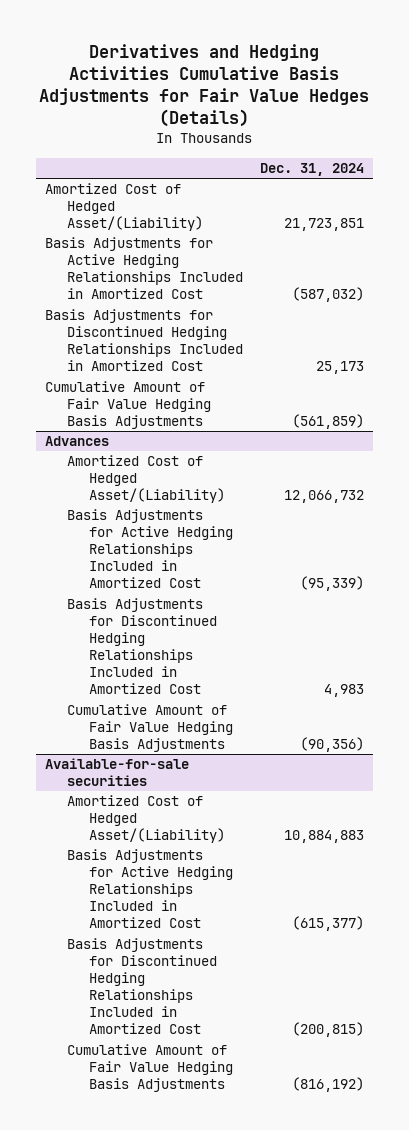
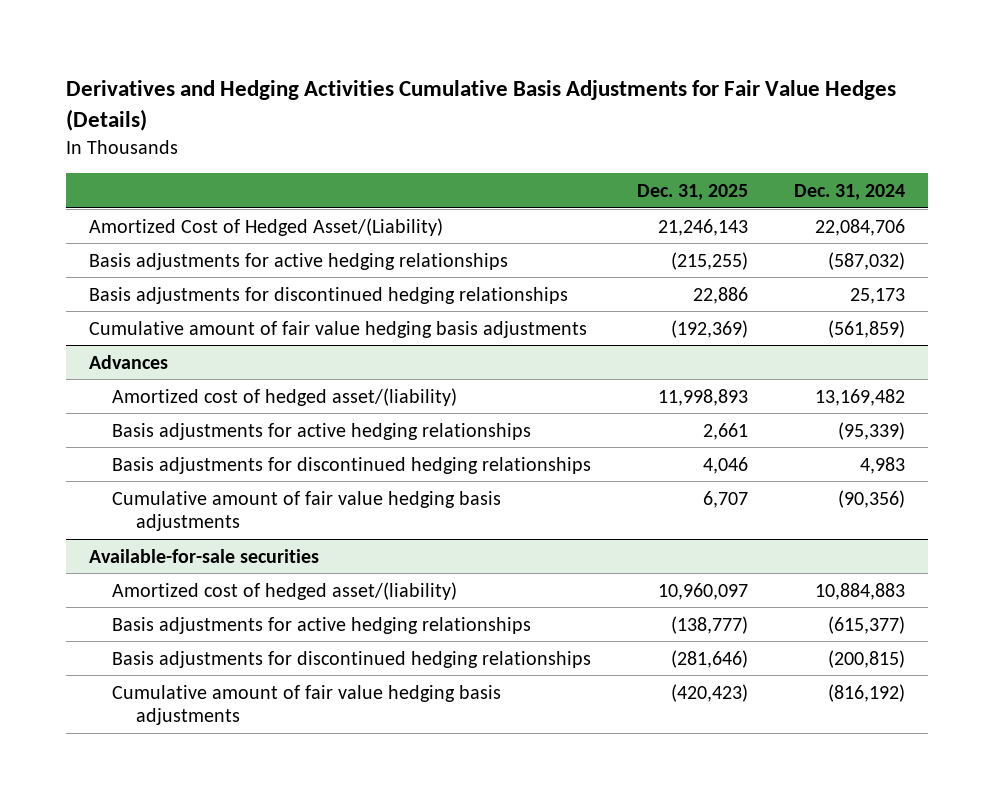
none -> [637,183,749,200] Dec. 31, 2025
[284,218,365,232] 21,723,851 -> [815,218,906,236] 22,084,706
[44,237,243,300] Basis Adjustments for Active Hedging Relationships Included in Amortized Cost -> [88,252,508,270] Basis adjustments for active hedging relationships
[44,309,243,372] Basis Adjustments for Discontinued Hedging Relationships Included in Amortized Cost -> [88,286,568,304] Basis adjustments for discontinued hedging relationships
[44,381,211,430] Cumulative Amount of Fair Value Hedging Basis Adjustments -> [88,320,587,338] Cumulative amount of fair value hedging basis adjustments
[66,455,225,504] Amortized Cost of Hedged Asset/(Liability) -> [112,387,458,406] Amortized cost of hedged asset/(liability)
[284,490,365,504] 12,066,732 -> [815,388,906,406] 13,169,482
[66,509,233,589] Basis Adjustments for Active Hedging Relationships Included in Amortized Cost -> [112,422,532,440] Basis adjustments for active hedging relationships
[66,598,217,695] Basis Adjustments for Discontinued Hedging Relationships Included in Amortized Cost -> [112,456,592,474] Basis adjustments for discontinued hedging relationships
[66,704,233,753] Cumulative Amount of Fair Value Hedging Basis Adjustments -> [112,490,502,531] Cumulative amount of fair value hedging basis adjustments
[66,795,225,844] Amortized Cost of Hedged Asset/(Liability) -> [112,581,458,600] Amortized cost of hedged asset/(liability)
[66,849,233,929] Basis Adjustments for Active Hedging Relationships Included in Amortized Cost -> [112,616,532,634] Basis adjustments for active hedging relationships
[66,938,217,1035] Basis Adjustments for Discontinued Hedging Relationships Included in Amortized Cost -> [112,650,592,668] Basis adjustments for discontinued hedging relationships
[66,1044,233,1093] Cumulative Amount of Fair Value Hedging Basis Adjustments -> [112,684,502,725] Cumulative amount of fair value hedging basis adjustments

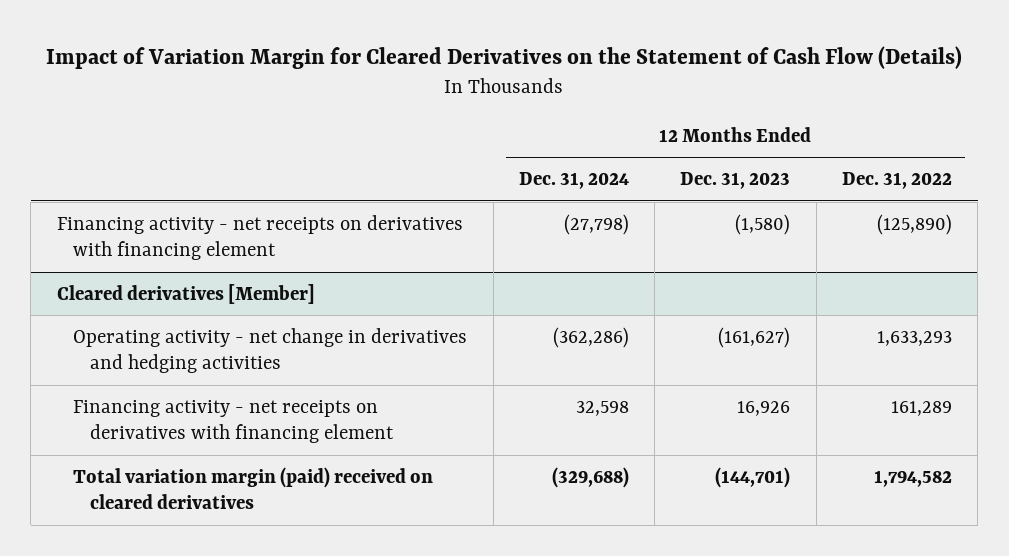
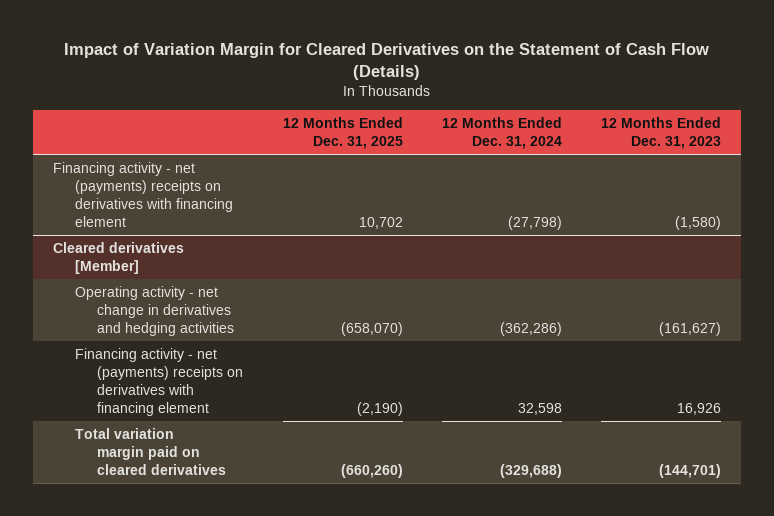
[842,172,953,190] Dec. 31, 2022 -> none
none -> [282,117,403,150] 12 Months Ended Dec. 31, 2025
[56,214,463,261] Financing activity - net receipts on derivatives with financing element -> [52,161,234,228] Financing activity - net (payments) receipts on derivatives with financing element
[73,399,394,444] Financing activity - net receipts on derivatives with financing element -> [75,347,244,417] Financing activity - net (payments) receipts on derivatives with financing element
[73,466,434,510] Total variation margin (paid) received on cleared derivatives -> [75,427,227,476] Total variation margin paid on cleared derivatives

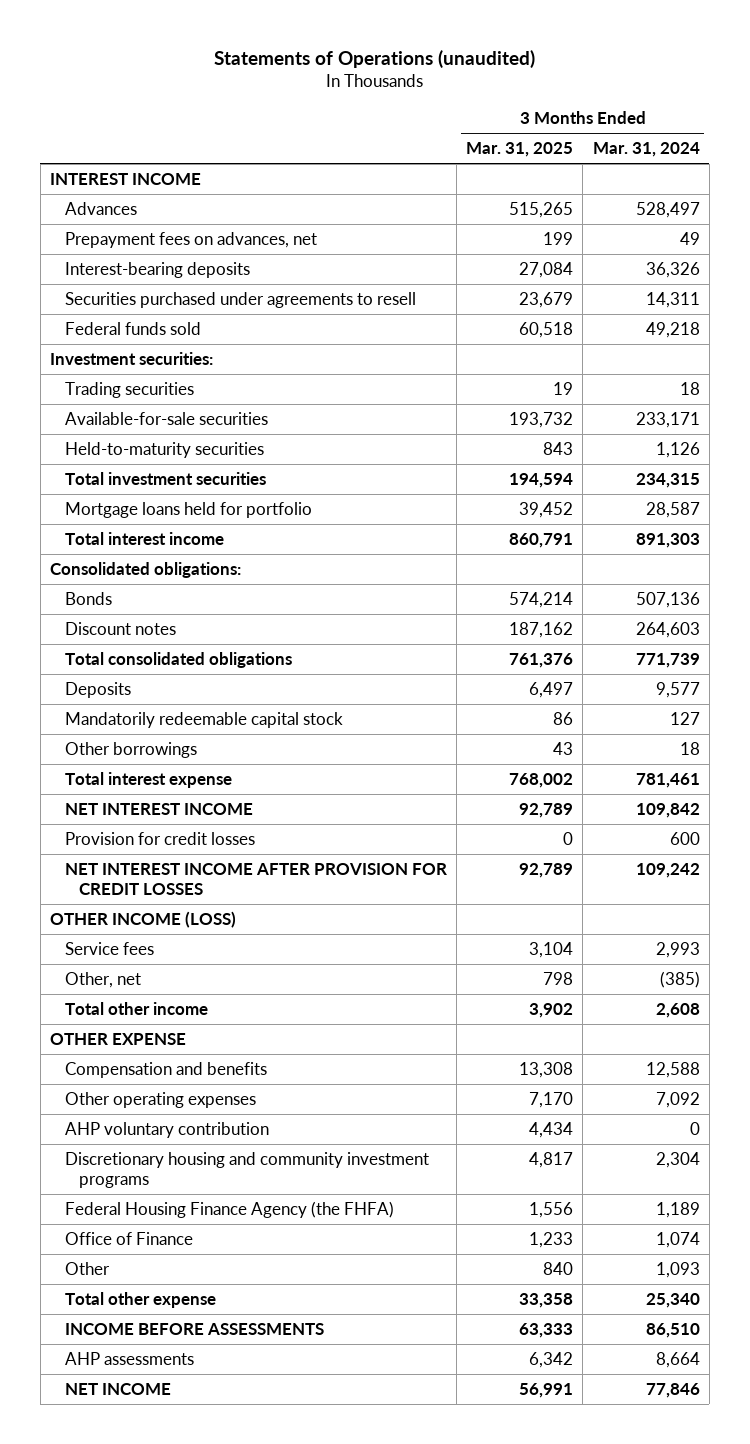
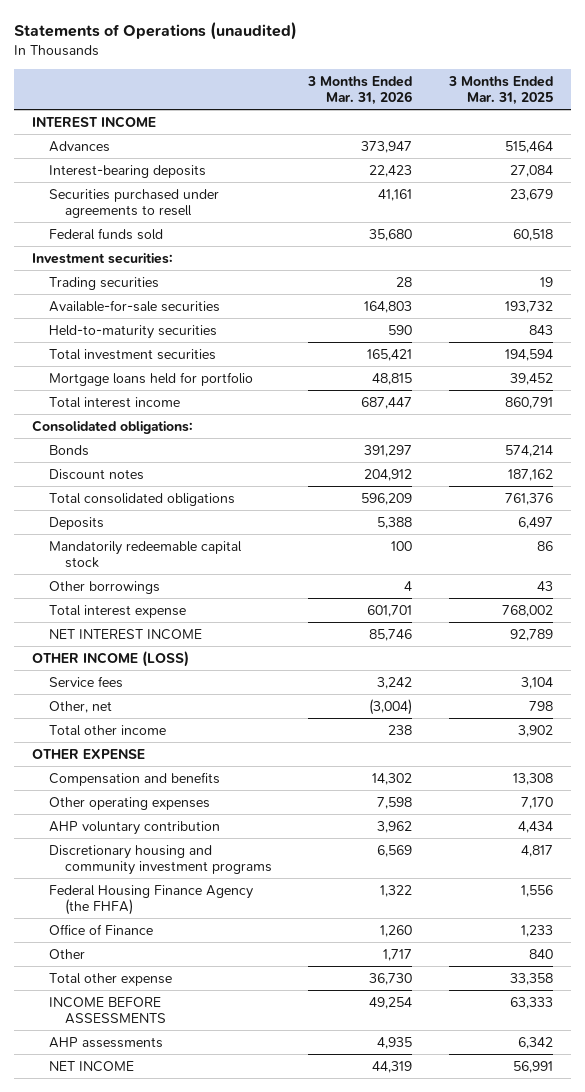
[592,142,700,158] Mar. 31, 2024 -> none
none -> [307,75,413,105] 3 Months Ended Mar. 31, 2026
[64,231,317,248] Prepayment fees on advances, net -> none
[509,201,574,218] 515,265 -> [504,140,553,153] 515,464
[64,831,255,845] Provision for credit losses -> none
[64,862,447,896] NET INTEREST INCOME AFTER PROVISION FOR CREDIT LOSSES -> none

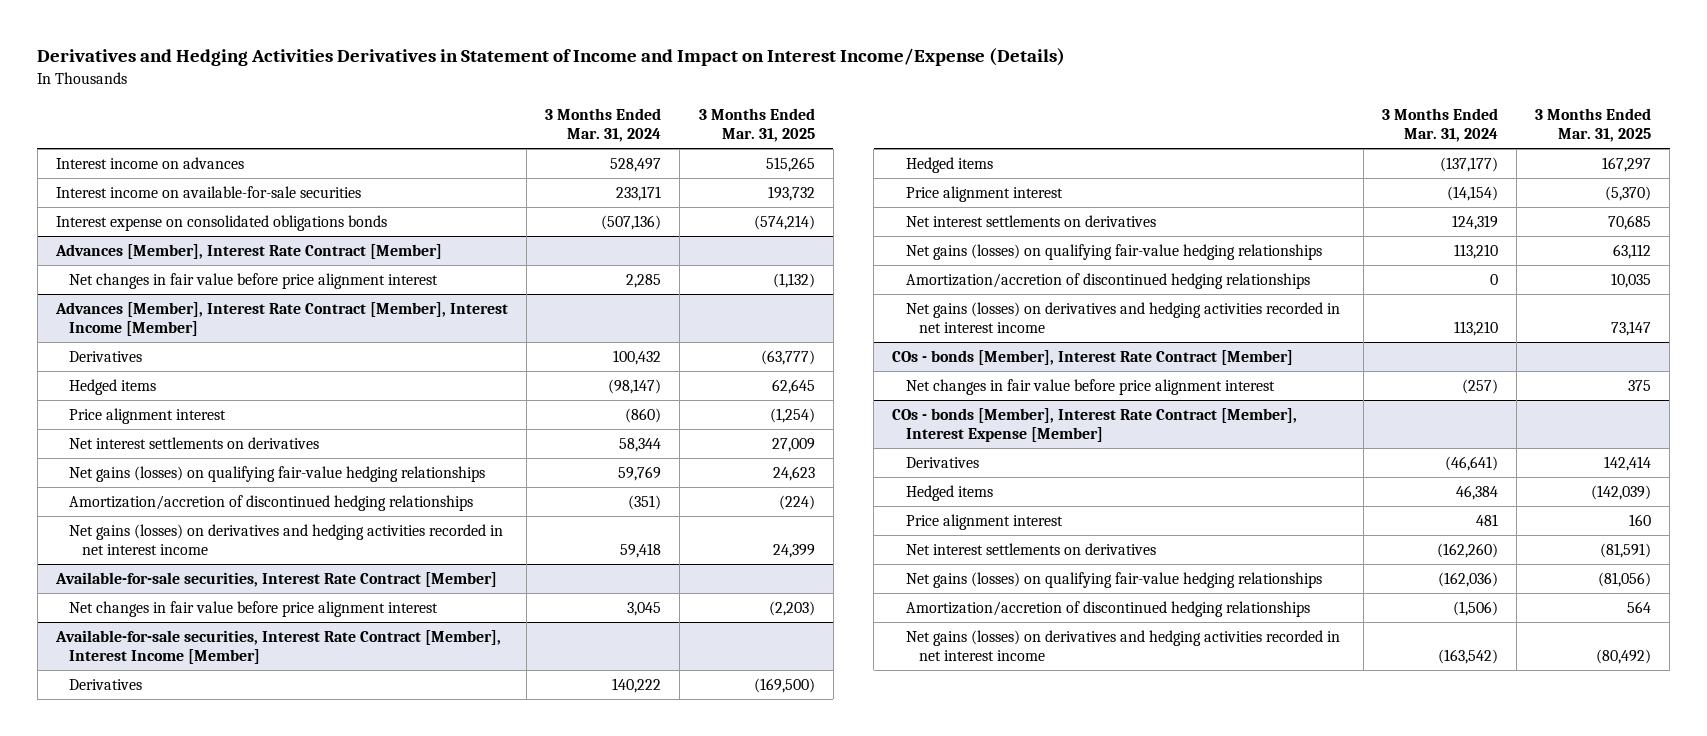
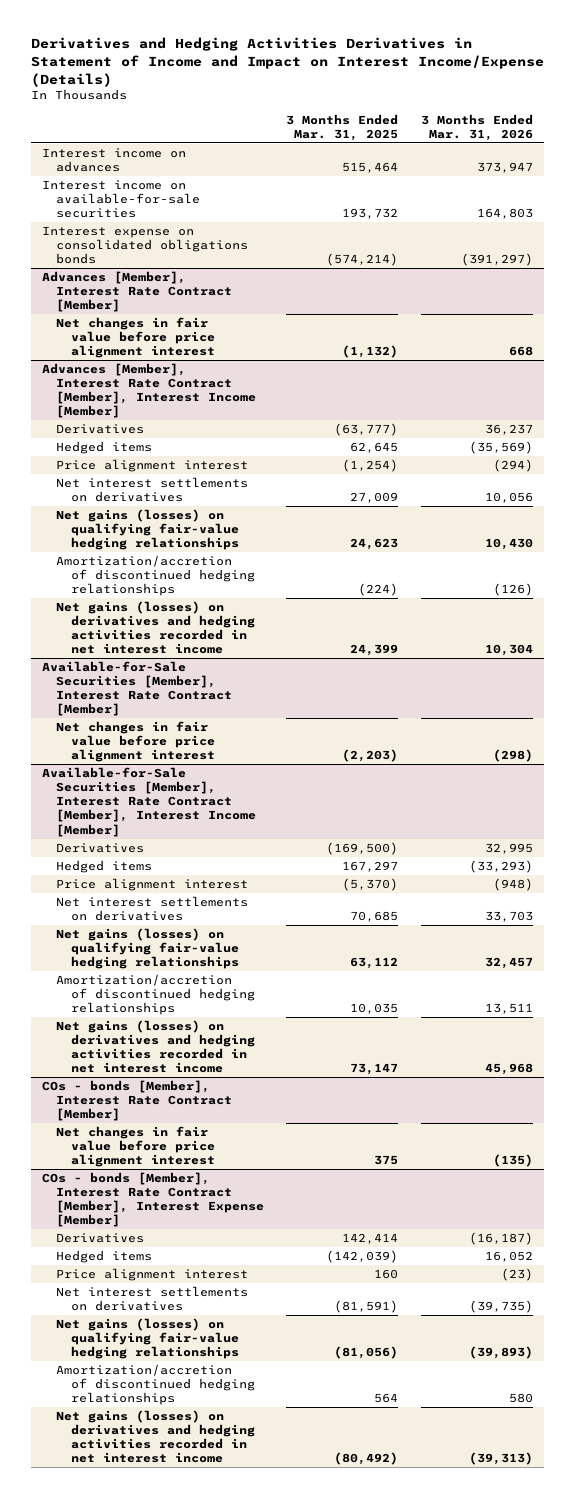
[545,108,662,143] 3 Months Ended Mar. 31, 2024 -> none
none -> [420,113,533,141] 3 Months Ended Mar. 31, 2026
[765,157,815,173] 515,265 -> [342,162,399,174] 515,464
[54,572,497,588] Available-for-sale securities, Interest Rate Contract [Member] -> [41,660,233,717] Available-for-Sale Securities [Member], Interest Rate Contract [Member]
[54,630,501,665] Available-for-sale securities, Interest Rate Contract [Member], Interest Income [Member] -> [41,766,257,837] Available-for-Sale Securities [Member], Interest Rate Contract [Member], Interest Income [Member]

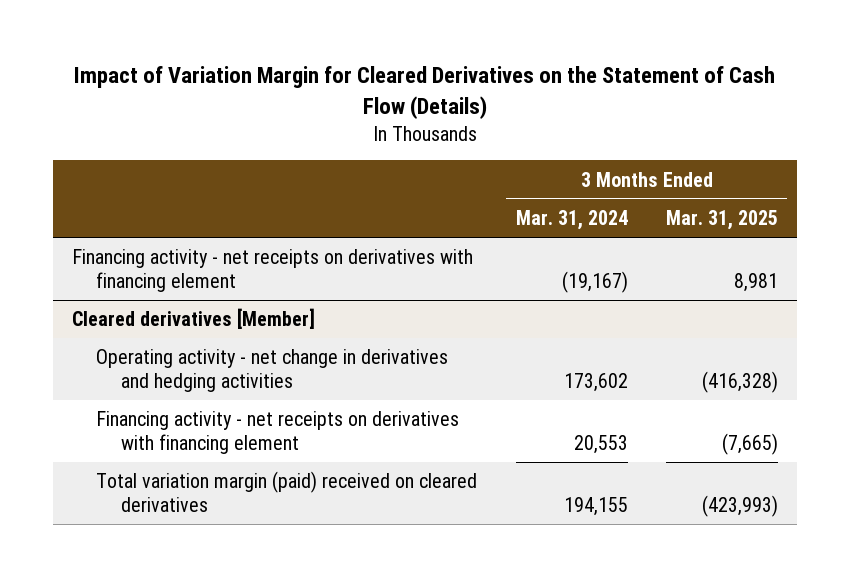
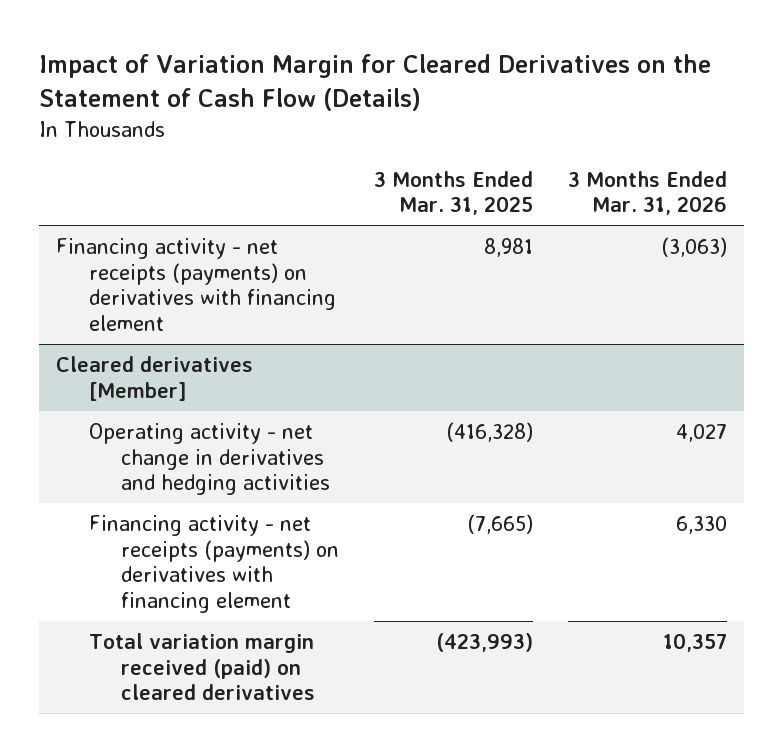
[515,210,628,231] Mar. 31, 2024 -> none
none -> [567,170,727,216] 3 Months Ended Mar. 31, 2026
[71,249,473,293] Financing activity - net receipts on derivatives with financing element -> [56,237,336,331] Financing activity - net receipts (payments) on derivatives with financing element
[96,411,460,455] Financing activity - net receipts on derivatives with financing element -> [88,514,340,613] Financing activity - net receipts (payments) on derivatives with financing element
[96,471,478,513] Total variation margin (paid) received on cleared derivatives -> [88,632,316,701] Total variation margin received (paid) on cleared derivatives

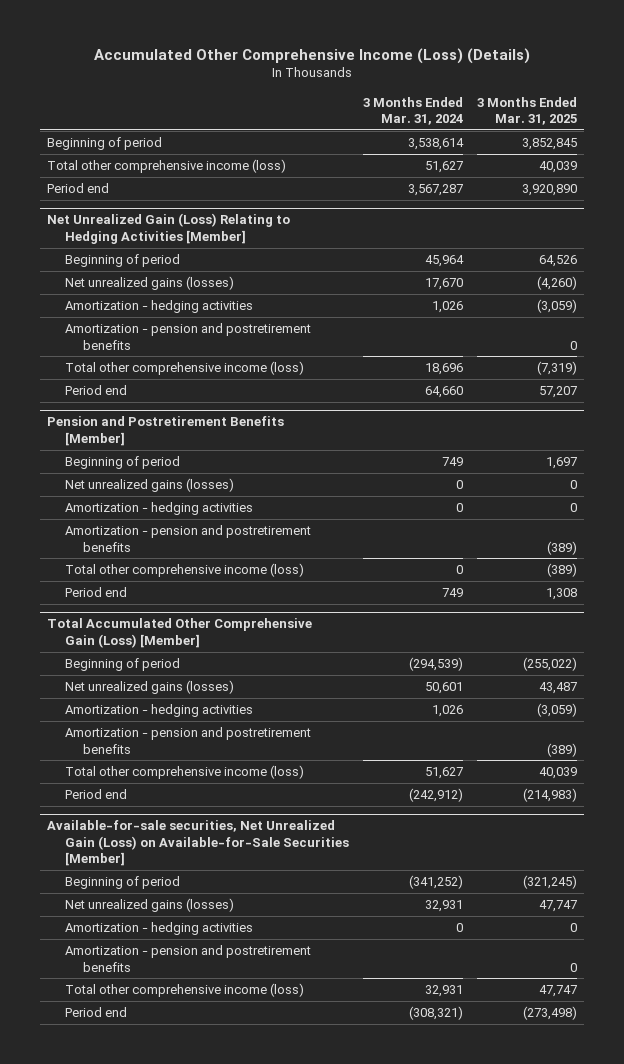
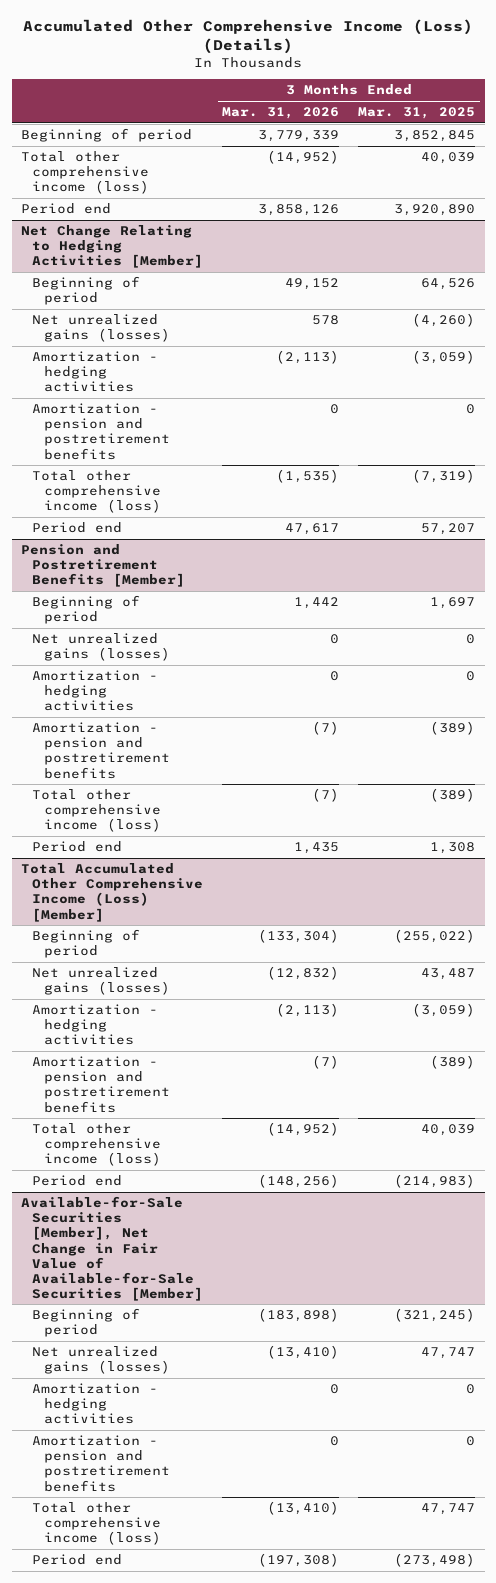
[362,96,463,125] 3 Months Ended Mar. 31, 2024 -> none
none -> [222,107,340,120] Mar. 31, 2026
[46,213,290,244] Net Unrealized Gain (Loss) Relating to Hedging Activities [Member] -> [21,225,204,269] Net Change Relating to Hedging Activities [Member]
[46,618,312,648] Total Accumulated Other Comprehensive Gain (Loss) [Member] -> [21,863,204,922] Total Accumulated Other Comprehensive Income (Loss) [Member]
[46,820,349,867] Available-for-sale securities, Net Unrealized Gain (Loss) on Available-for-Sale Securities [Member] -> none
none -> [21,1196,204,1301] Available-for-Sale Securities [Member], Net Change in Fair Value of Available-for-Sale Securities [Member]

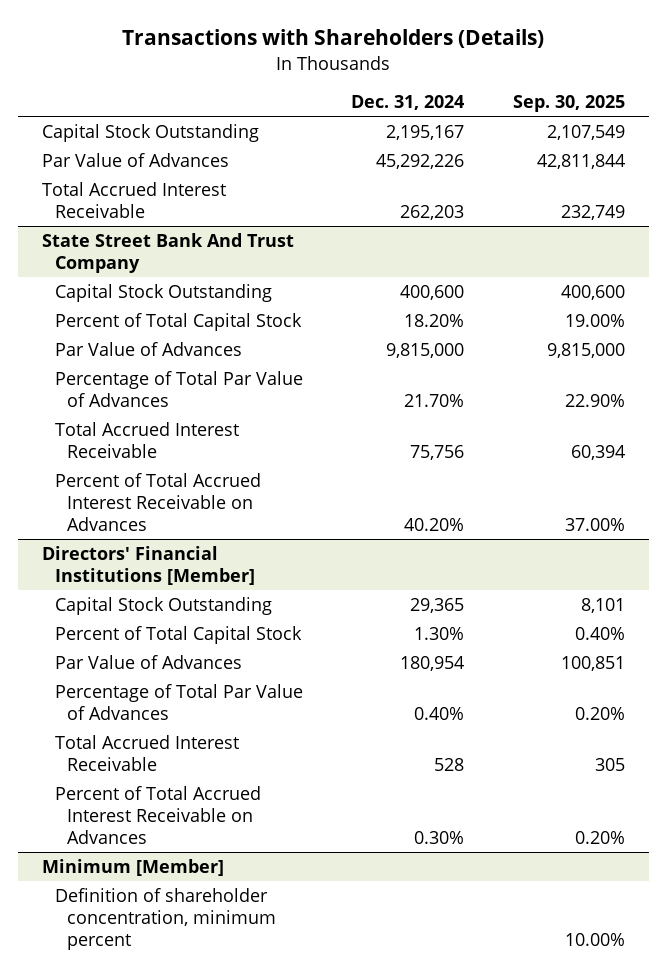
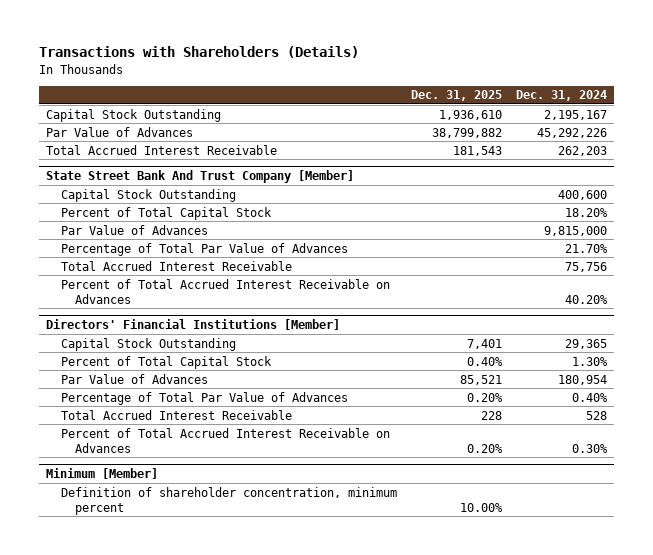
[512,95,625,113] Sep. 30, 2025 -> none
none -> [410,90,502,102] Dec. 31, 2025
[41,232,294,273] State Street Bank And Trust Company -> [45,170,354,184] State Street Bank And Trust Company [Member]

